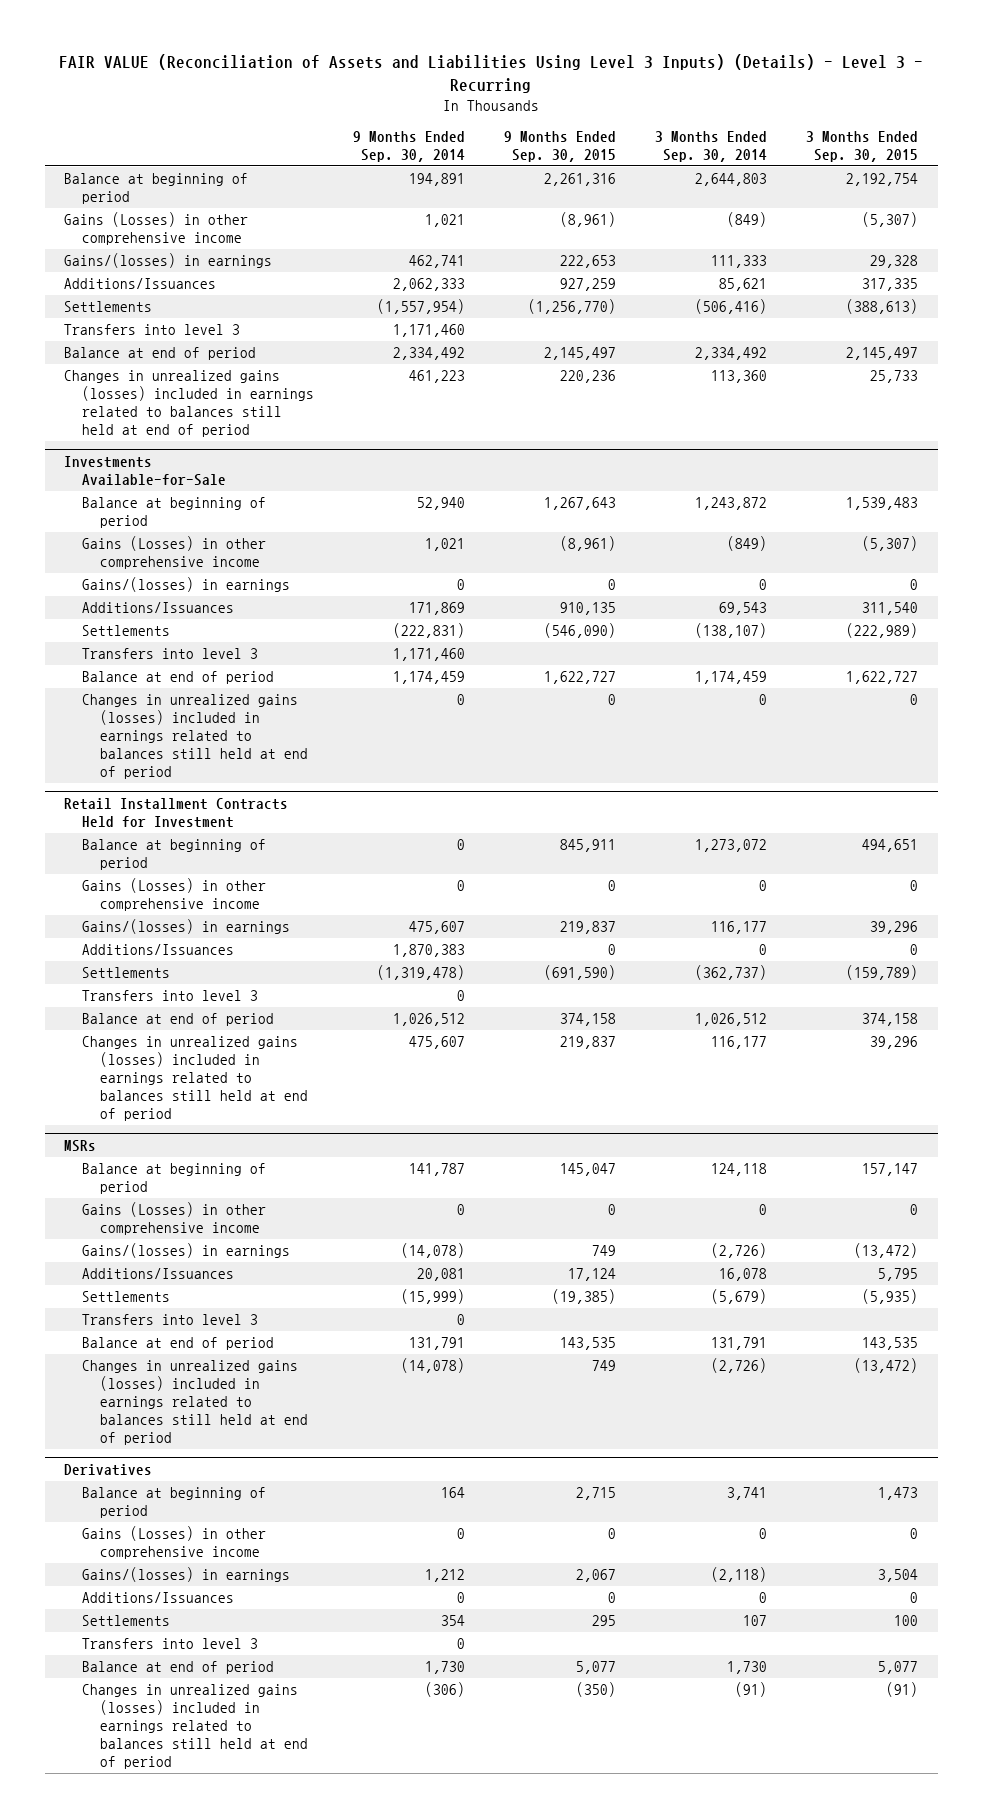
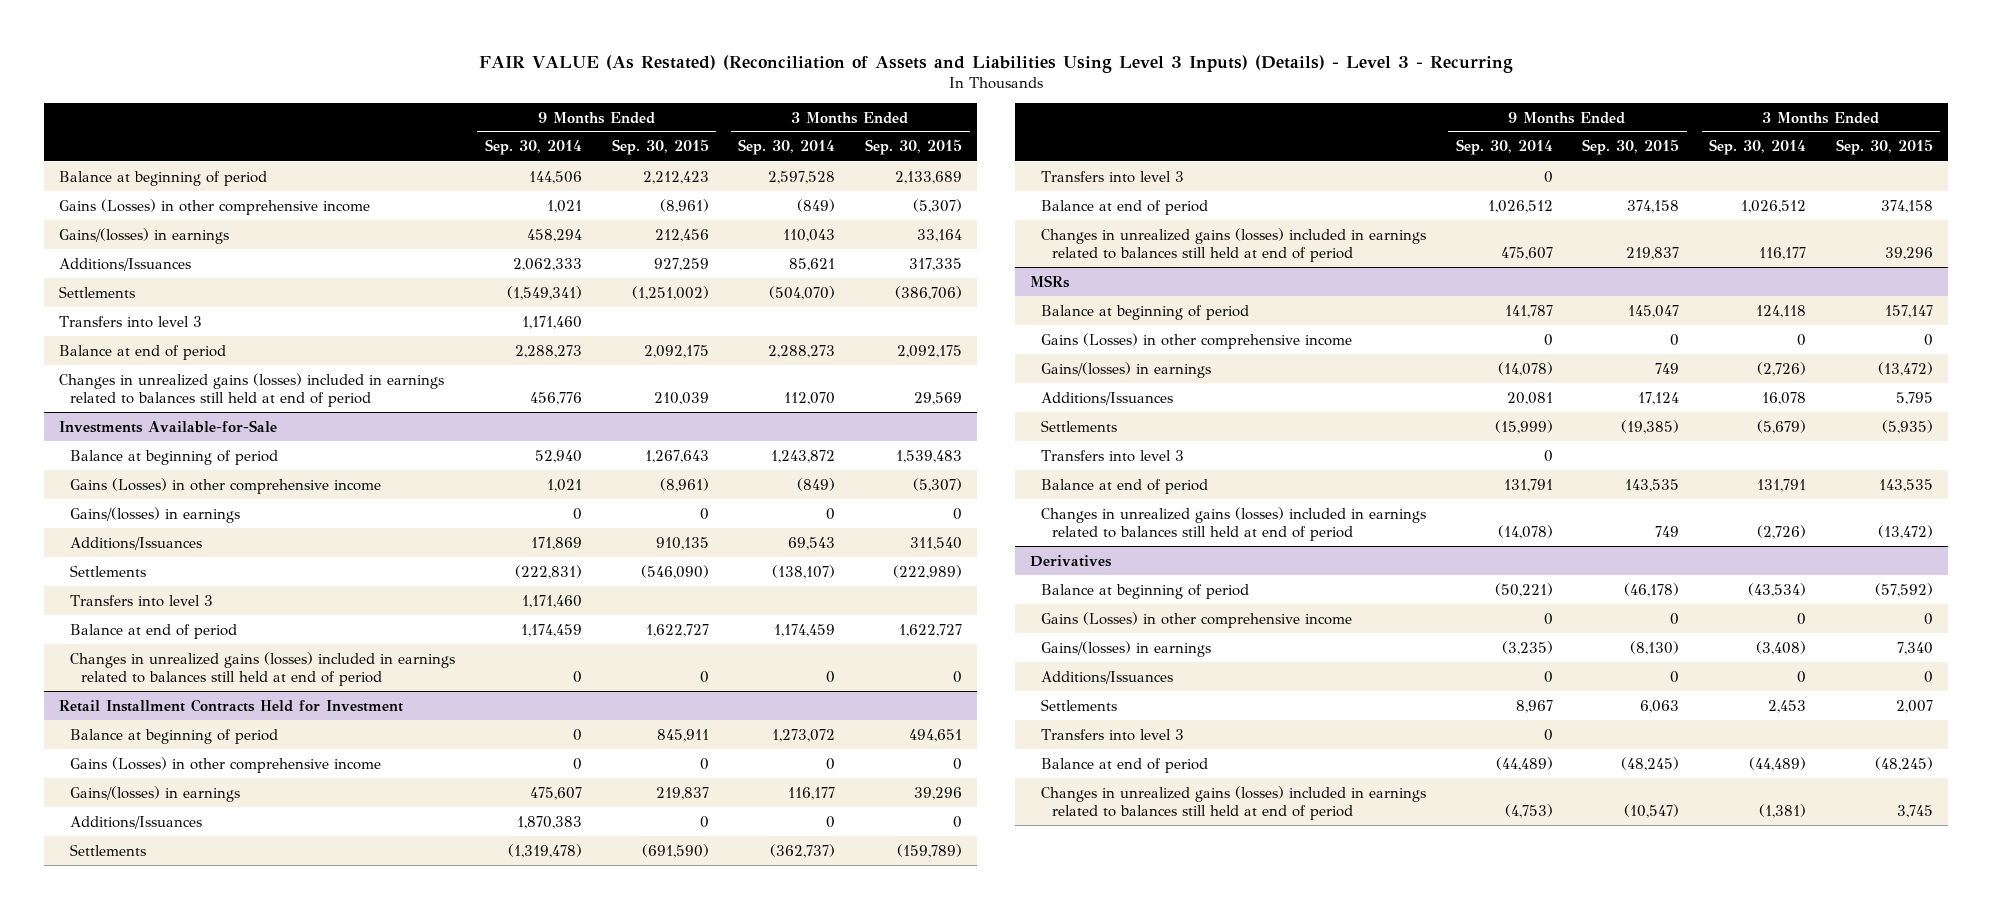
[59,54,924,94] FAIR VALUE (Reconciliation of Assets and Liabilities Using Level 3 Inputs) (Details) - Level 3 - Recurring -> [478,54,1513,73] FAIR VALUE (As Restated) (Reconciliation of Assets and Liabilities Using Level 3 Inputs) (Details) - Level 3 - Recurring
[409,173,466,187] 194,891 -> [528,170,582,184] 144,506
[544,173,617,187] 2,261,316 -> [642,170,709,184] 2,212,423
[695,173,768,187] 2,644,803 -> [768,170,836,184] 2,597,528
[846,173,919,187] 2,192,754 -> [895,170,963,184] 2,133,689
[409,255,466,269] 462,741 -> [526,228,582,242] 458,294
[560,255,617,269] 222,653 -> [654,228,709,242] 212,456
[711,255,768,269] 111,333 -> [783,228,836,242] 110,043
[870,255,919,269] 29,328 -> [917,228,963,242] 33,164
[377,299,466,315] (1,557,954) -> [506,285,582,300] (1,549,341)
[528,299,617,315] (1,256,770) -> [631,285,709,300] (1,251,002)
[695,299,768,315] (506,416) -> [769,285,836,300] (504,070)
[846,299,919,315] (388,613) -> [895,285,963,300] (386,706)
[393,347,466,361] 2,334,492 -> [514,344,582,358] 2,288,273
[544,347,617,361] 2,145,497 -> [643,344,709,358] 2,092,175
[695,347,768,361] 2,334,492 -> [768,344,836,358] 2,288,273
[846,347,919,361] 2,145,497 -> [897,344,963,358] 2,092,175
[409,370,466,384] 461,223 -> [529,391,582,405] 456,776
[560,370,617,384] 220,236 -> [653,391,709,405] 210,039
[711,370,768,384] 113,360 -> [784,391,836,405] 112,070
[870,370,919,384] 25,733 -> [914,391,963,405] 29,569
[441,1487,466,1499] 164 -> [1494,582,1553,597] (50,221)
[576,1487,617,1501] 2,715 -> [1624,582,1680,597] (46,178)
[727,1487,768,1501] 3,741 -> [1748,582,1807,597] (43,534)
[878,1487,919,1501] 1,473 -> [1874,582,1933,597] (57,592)
[425,1569,466,1583] 1,212 -> [1501,640,1553,655] (3,235)
[576,1569,617,1583] 2,067 -> [1630,640,1680,655] (8,130)
[711,1567,768,1583] (2,118) -> [1756,640,1807,655] (3,408)
[878,1569,919,1583] 3,504 -> [1896,641,1933,655] 7,340
[441,1615,466,1627] 354 -> [1515,699,1553,713] 8,967
[592,1615,617,1627] 295 -> [1640,699,1680,713] 6,063
[743,1615,768,1627] 107 -> [1768,699,1807,713] 2,453
[894,1615,919,1627] 100 -> [1895,699,1933,713] 2,007
[425,1661,466,1675] 1,730 -> [1495,756,1553,771] (44,489)
[576,1661,617,1675] 5,077 -> [1621,756,1680,771] (48,245)
[727,1661,768,1675] 1,730 -> [1749,756,1807,771] (44,489)
[878,1661,919,1675] 5,077 -> [1874,756,1933,771] (48,245)
[425,1682,466,1698] (306) -> [1504,803,1553,818] (4,753)
[576,1682,617,1698] (350) -> [1624,803,1680,818] (10,547)
[735,1682,768,1698] (91) -> [1759,803,1807,818] (1,381)
[886,1682,919,1698] (91) -> [1896,804,1933,818] 3,745

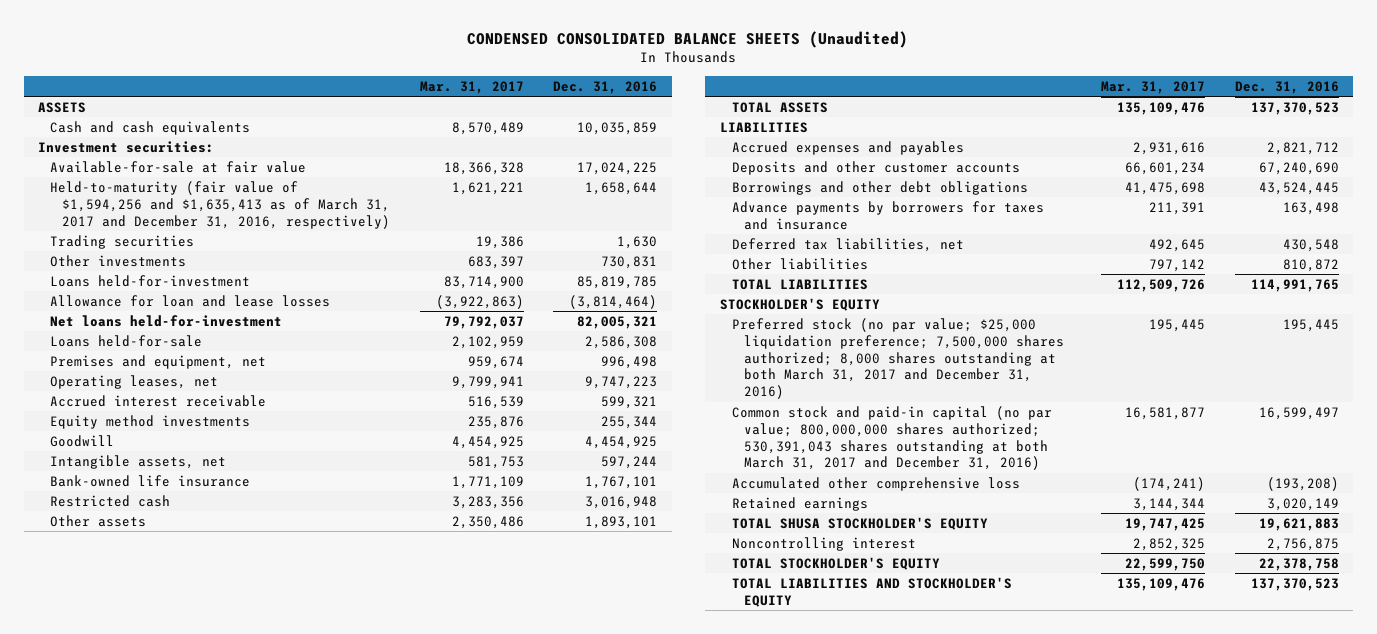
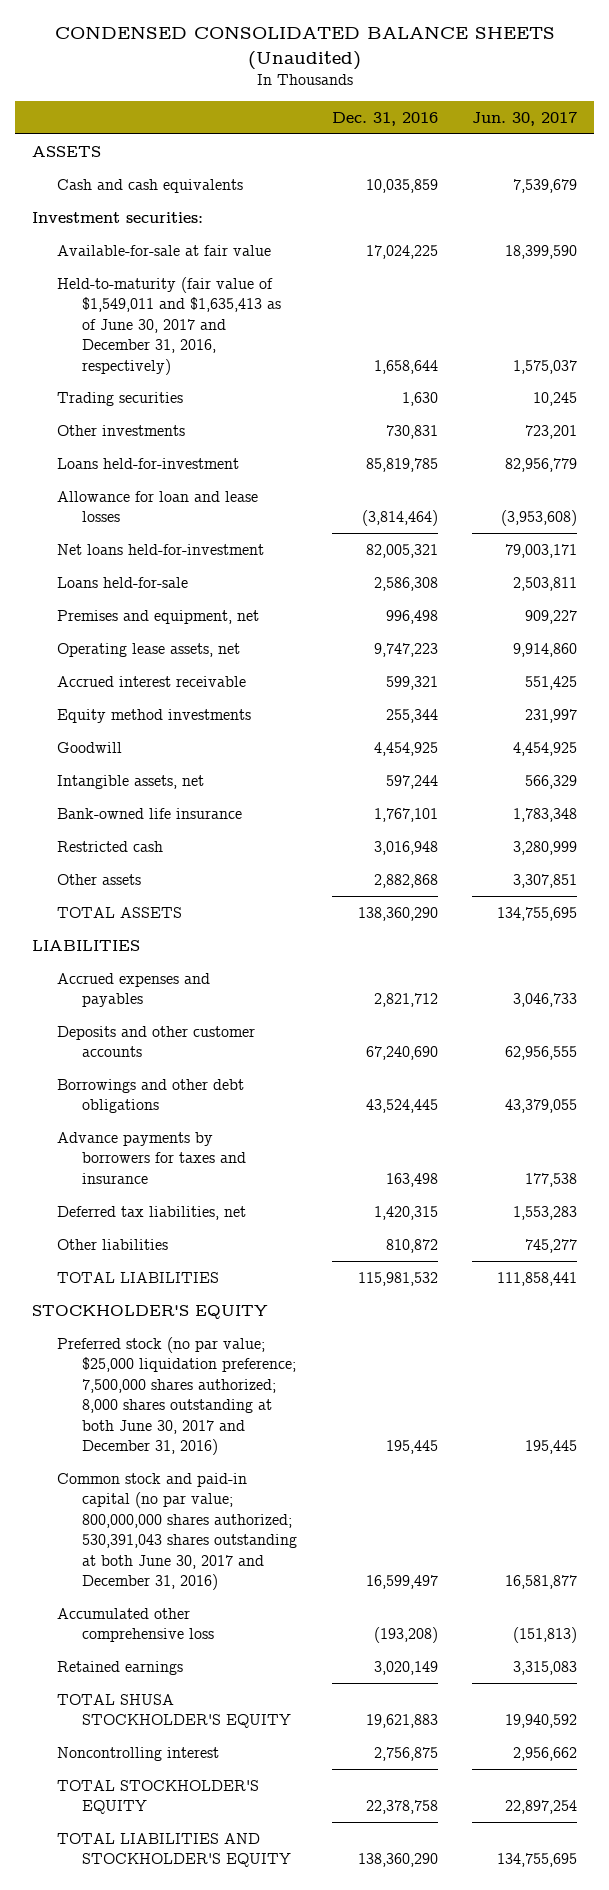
[419,80,524,94] Mar. 31, 2017 -> none
none -> [472,111,578,126] Jun. 30, 2017
[50,180,391,229] Held-to-maturity (fair value of $1,594,256 and $1,635,413 as of March 31, 2017 and December 31, 2016, respectively) -> [57,276,282,375] Held-to-maturity (fair value of $1,549,011 and $1,635,413 as of June 30, 2017 and December 31, 2016, respectively)
[50,374,219,389] Operating leases, net -> [57,642,241,657] Operating lease assets, net
[585,515,658,529] 1,893,101 -> [373,873,438,888] 2,882,868
[1250,101,1339,115] 137,370,523 -> [357,906,438,921] 138,360,290
[1282,238,1339,252] 430,548 -> [373,1205,438,1220] 1,420,315
[1250,278,1339,292] 114,991,765 -> [357,1271,438,1286] 115,981,532
[731,317,1065,400] Preferred stock (no par value; $25,000 liquidation preference; 7,500,000 shares authorized; 8,000 shares outstanding at both March 31, 2017 and December 31, 2016) -> [57,1336,297,1455] Preferred stock (no par value; $25,000 liquidation preference; 7,500,000 shares authorized; 8,000 shares outstanding at both June 30, 2017 and December 31, 2016)
[731,405,1052,471] Common stock and paid-in capital (no par value; 800,000,000 shares authorized; 530,391,043 shares outstanding at both March 31, 2017 and December 31, 2016) -> [57,1472,298,1590] Common stock and paid-in capital (no par value; 800,000,000 shares authorized; 530,391,043 shares outstanding at both June 30, 2017 and December 31, 2016)
[1250,577,1339,591] 137,370,523 -> [357,1853,438,1868] 138,360,290

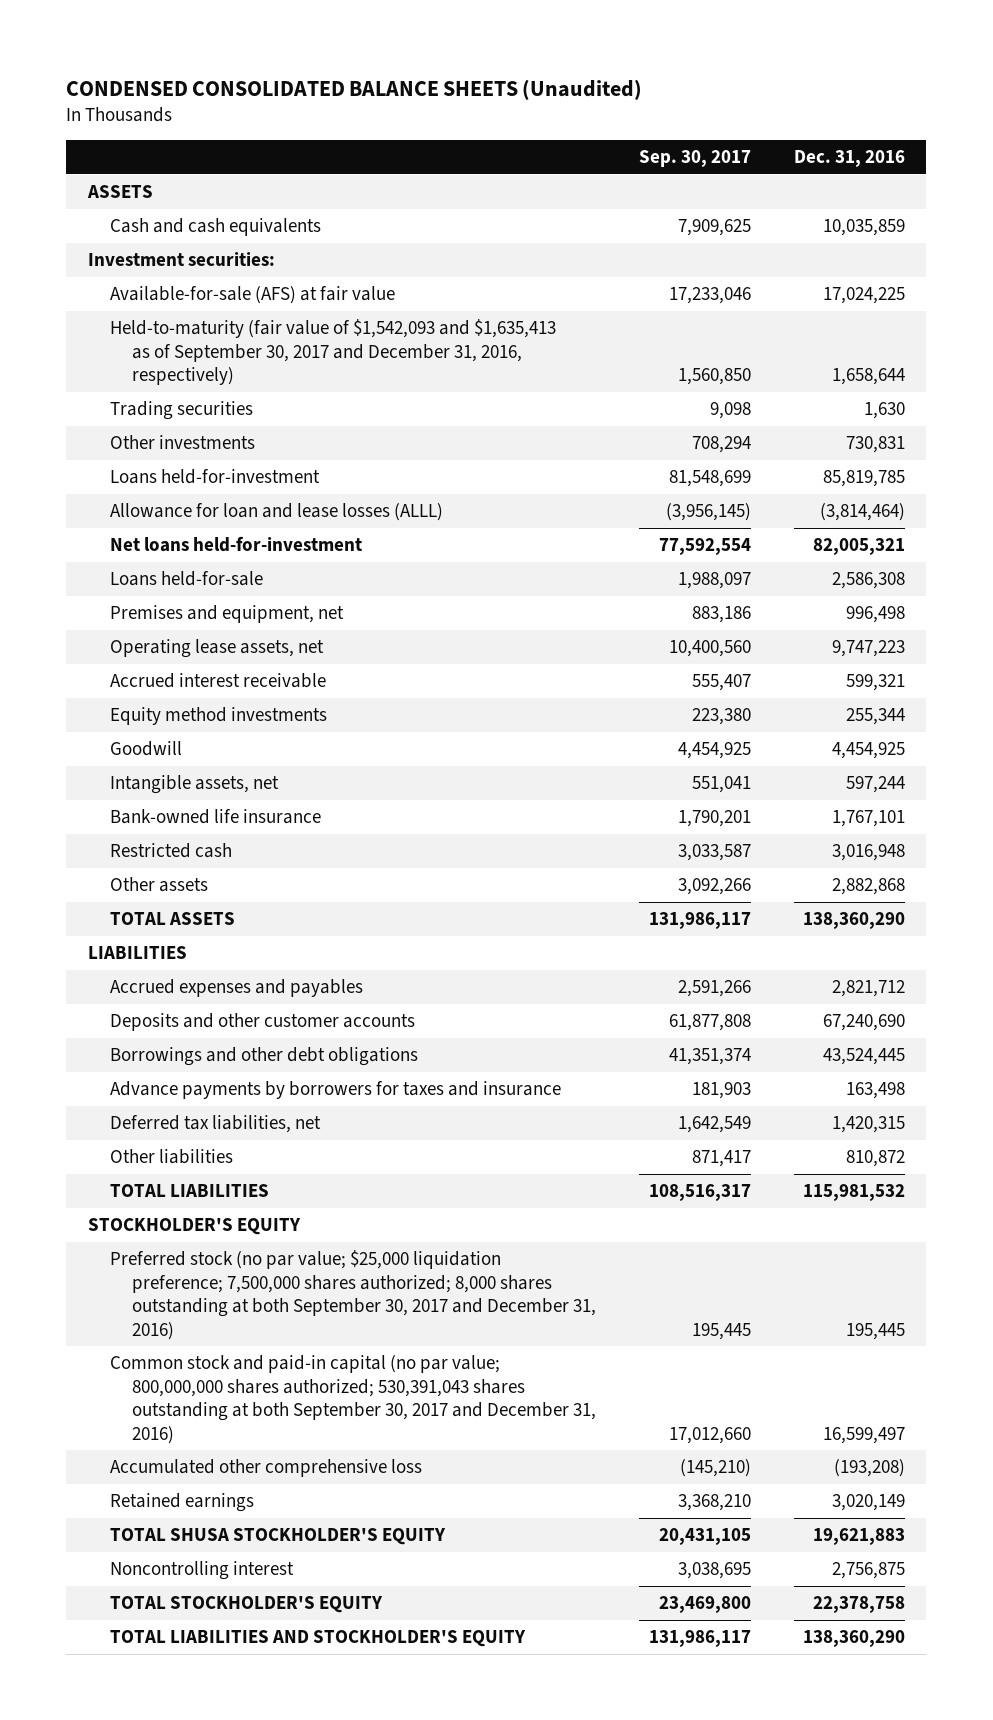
[472,111,578,126] Jun. 30, 2017 -> none
none -> [639,150,752,168] Sep. 30, 2017
[57,244,272,256] Available-for-sale at fair value -> [109,286,395,305] Available-for-sale (AFS) at fair value
[57,276,282,375] Held-to-maturity (fair value of $1,549,011 and $1,635,413 as of June 30, 2017 and December 31, 2016, respectively) -> [109,319,556,386] Held-to-maturity (fair value of $1,542,093 and $1,635,413 as of September 30, 2017 and December 31, 2016, respectively)
[57,490,259,523] Allowance for loan and lease losses -> [109,503,443,522] Allowance for loan and lease losses (ALLL)
[57,1336,297,1455] Preferred stock (no par value; $25,000 liquidation preference; 7,500,000 shares authorized; 8,000 shares outstanding at both June 30, 2017 and December 31, 2016) -> [109,1250,597,1340] Preferred stock (no par value; $25,000 liquidation preference; 7,500,000 shares authorized; 8,000 shares outstanding at both September 30, 2017 and December 31, 2016)
[57,1472,298,1590] Common stock and paid-in capital (no par value; 800,000,000 shares authorized; 530,391,043 shares outstanding at both June 30, 2017 and December 31, 2016) -> [109,1355,597,1444] Common stock and paid-in capital (no par value; 800,000,000 shares authorized; 530,391,043 shares outstanding at both September 30, 2017 and December 31, 2016)

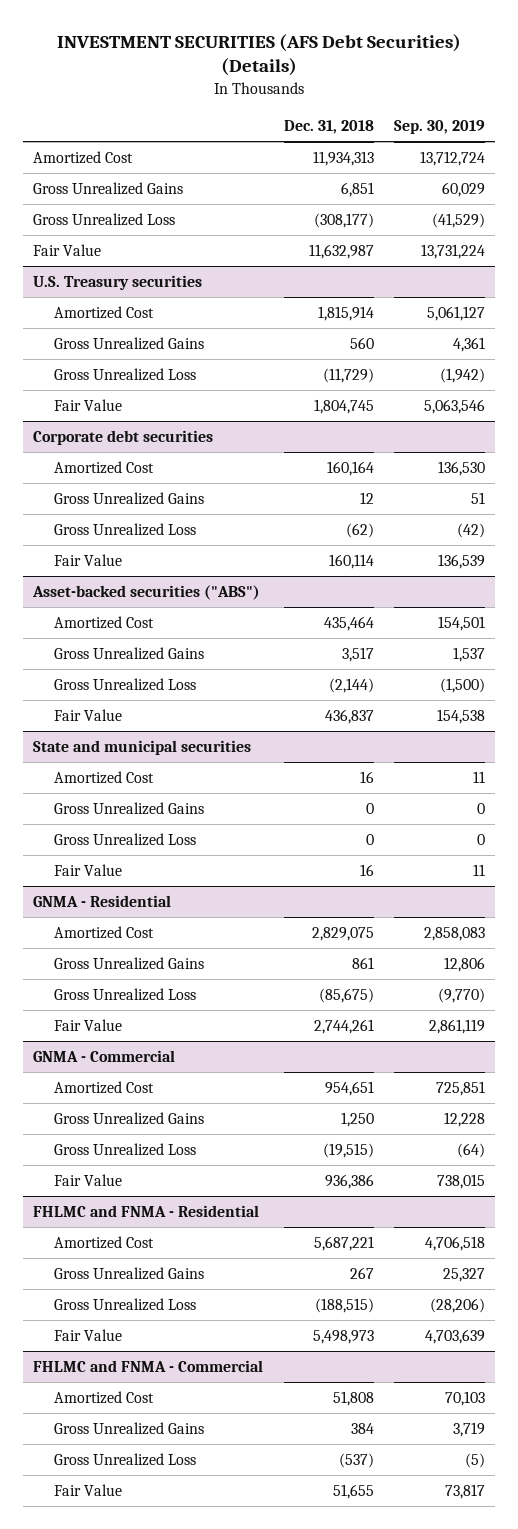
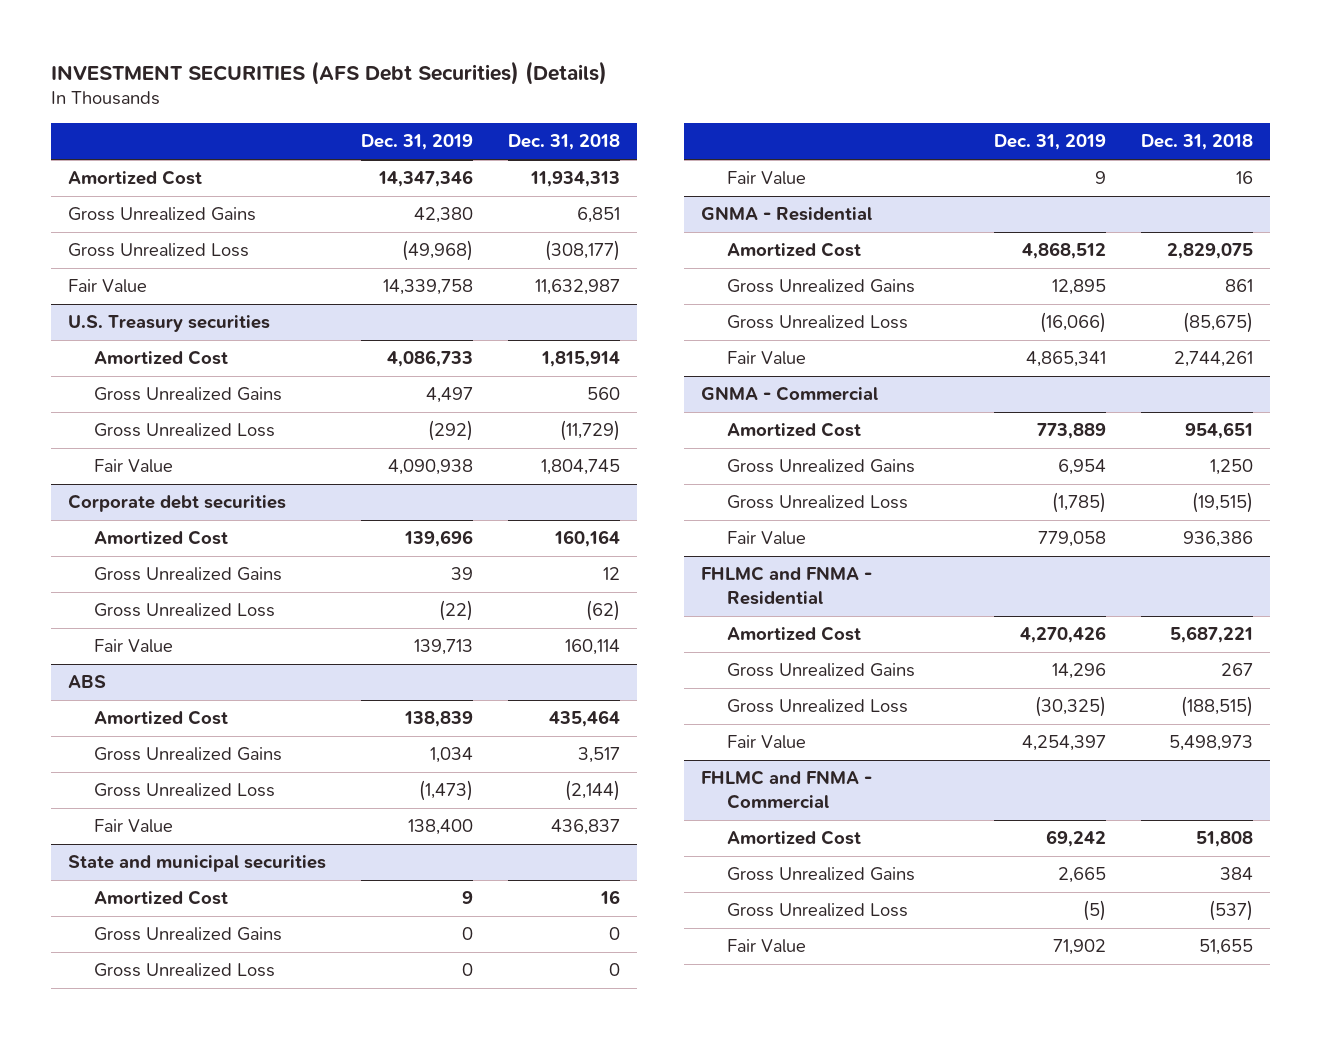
[394,120,486,135] Sep. 30, 2019 -> none
none -> [361,134,474,151] Dec. 31, 2019
[32,584,261,600] Asset-backed securities ("ABS") -> [68,675,107,689] ABS

